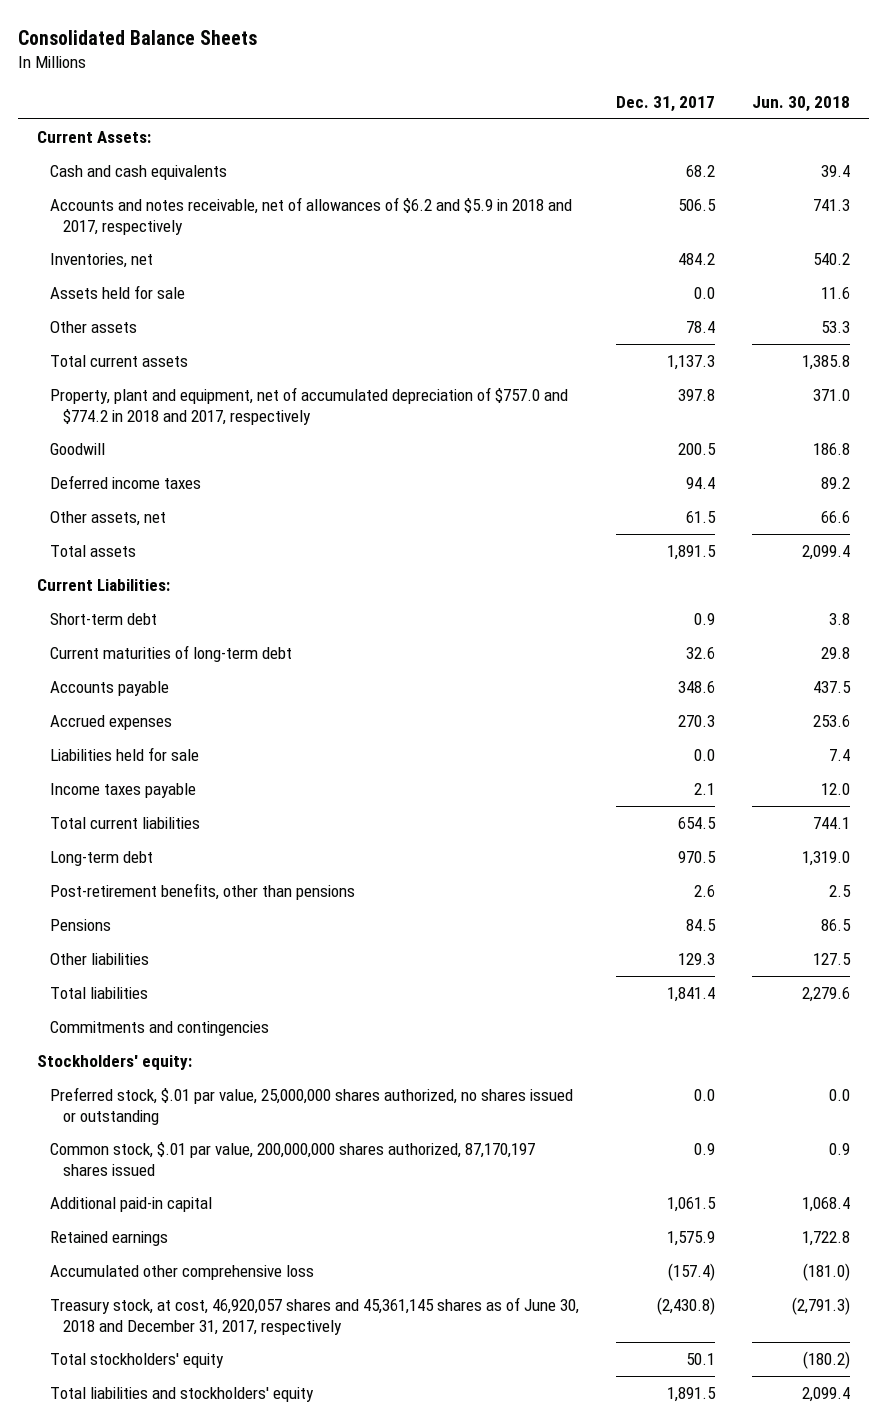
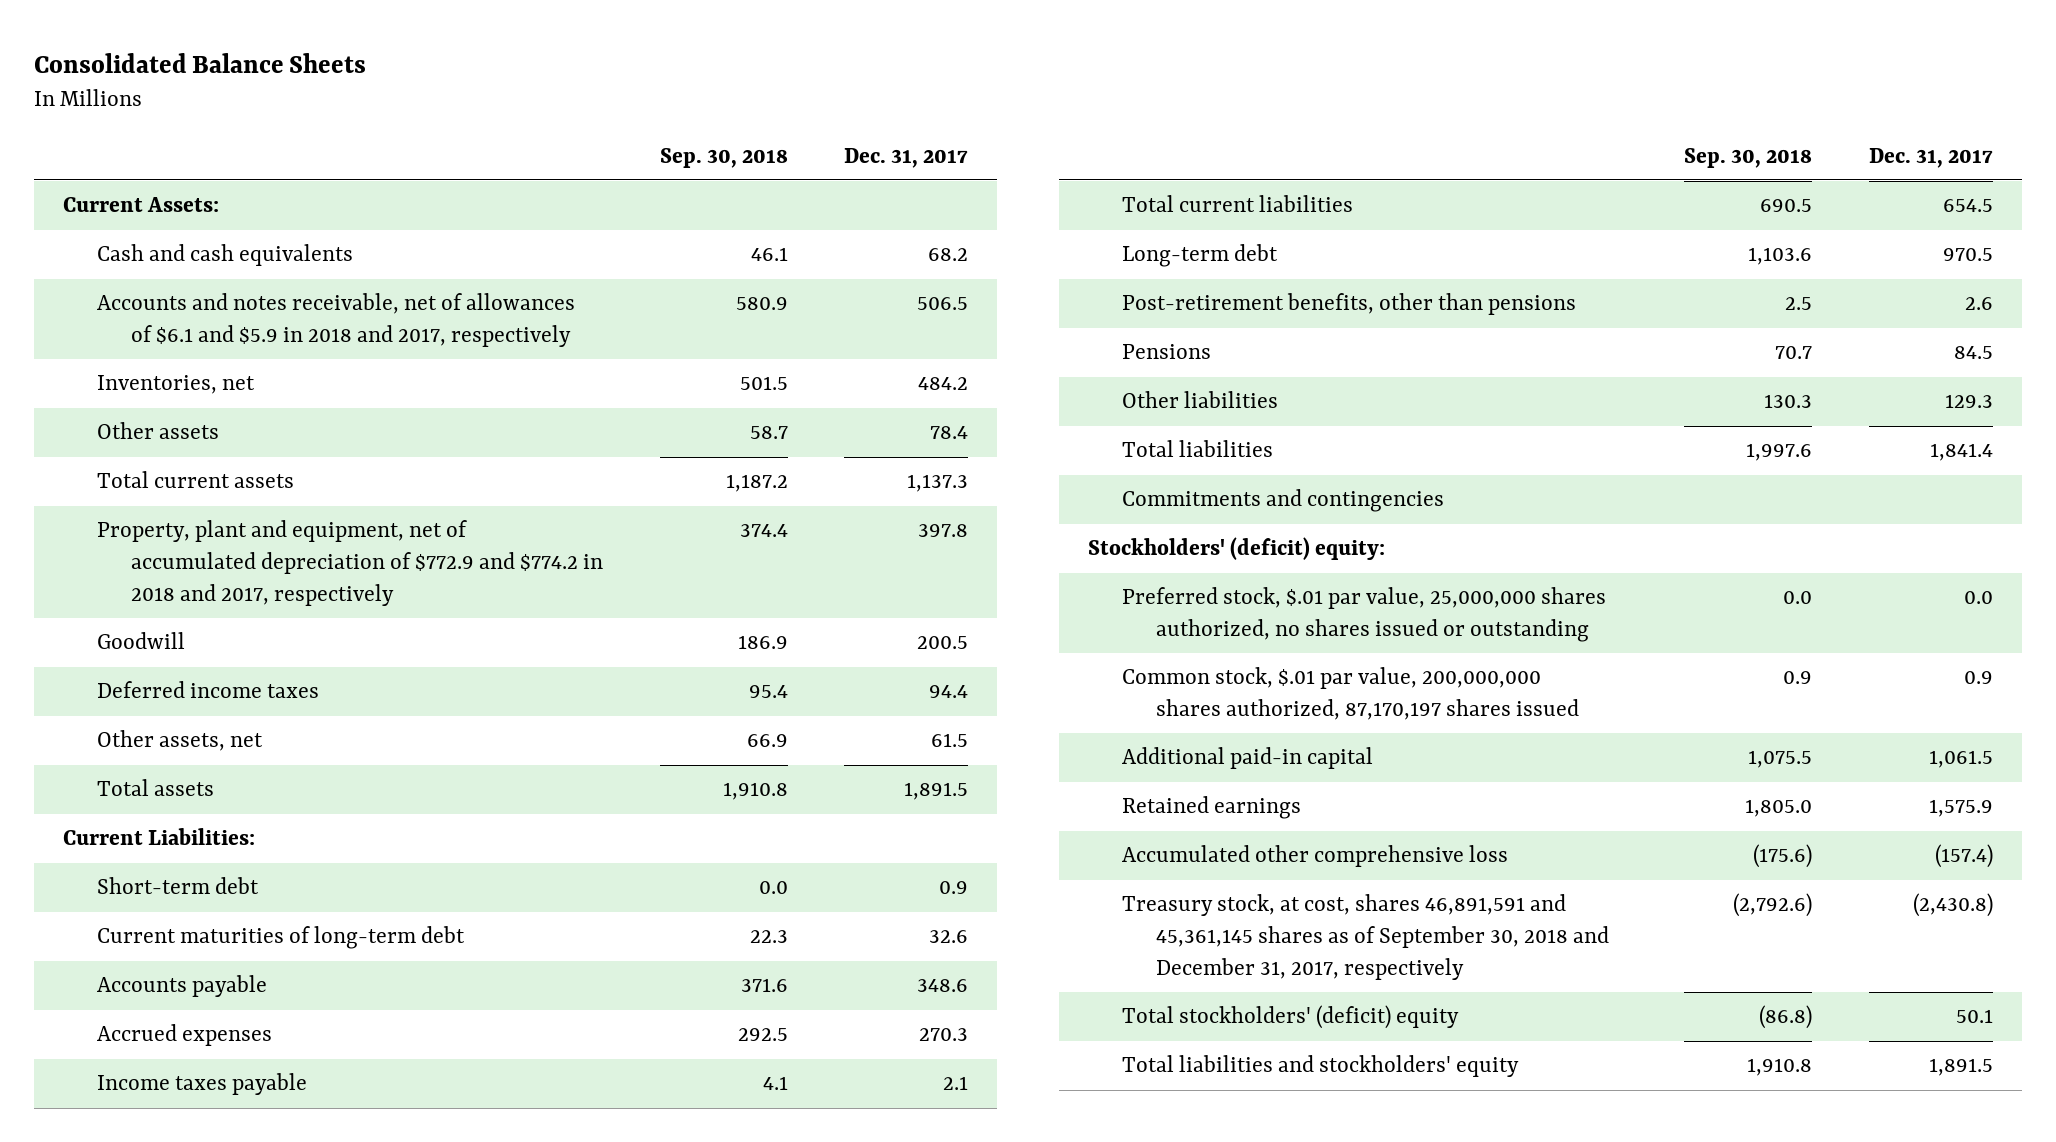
[752,95,851,112] Jun. 30, 2018 -> none
none -> [659,147,788,168] Sep. 30, 2018
[49,197,572,235] Accounts and notes receivable, net of allowances of $6.2 and $5.9 in 2018 and 2017, respectively -> [96,293,575,348] Accounts and notes receivable, net of allowances of $6.1 and $5.9 in 2018 and 2017, respectively
[49,285,185,300] Assets held for sale -> none
[49,387,568,425] Property, plant and equipment, net of accumulated depreciation of $757.0 and $774.2 in 2018 and 2017, respectively -> [96,520,603,606] Property, plant and equipment, net of accumulated depreciation of $772.9 and $774.2 in 2018 and 2017, respectively
[49,747,199,762] Liabilities held for sale -> none
[36,1055,192,1071] Stockholders' equity: -> [1087,537,1385,561] Stockholders' (deficit) equity:
[49,1297,579,1335] Treasury stock, at cost, 46,920,057 shares and 45,361,145 shares as of June 30, 2018 and December 31, 2017, respectively -> [1121,894,1609,980] Treasury stock, at cost, shares 46,891,591 and 45,361,145 shares as of September 30, 2018 and December 31, 2017, respectively
[49,1353,224,1369] Total stockholders' equity -> [1121,1005,1459,1030] Total stockholders' (deficit) equity

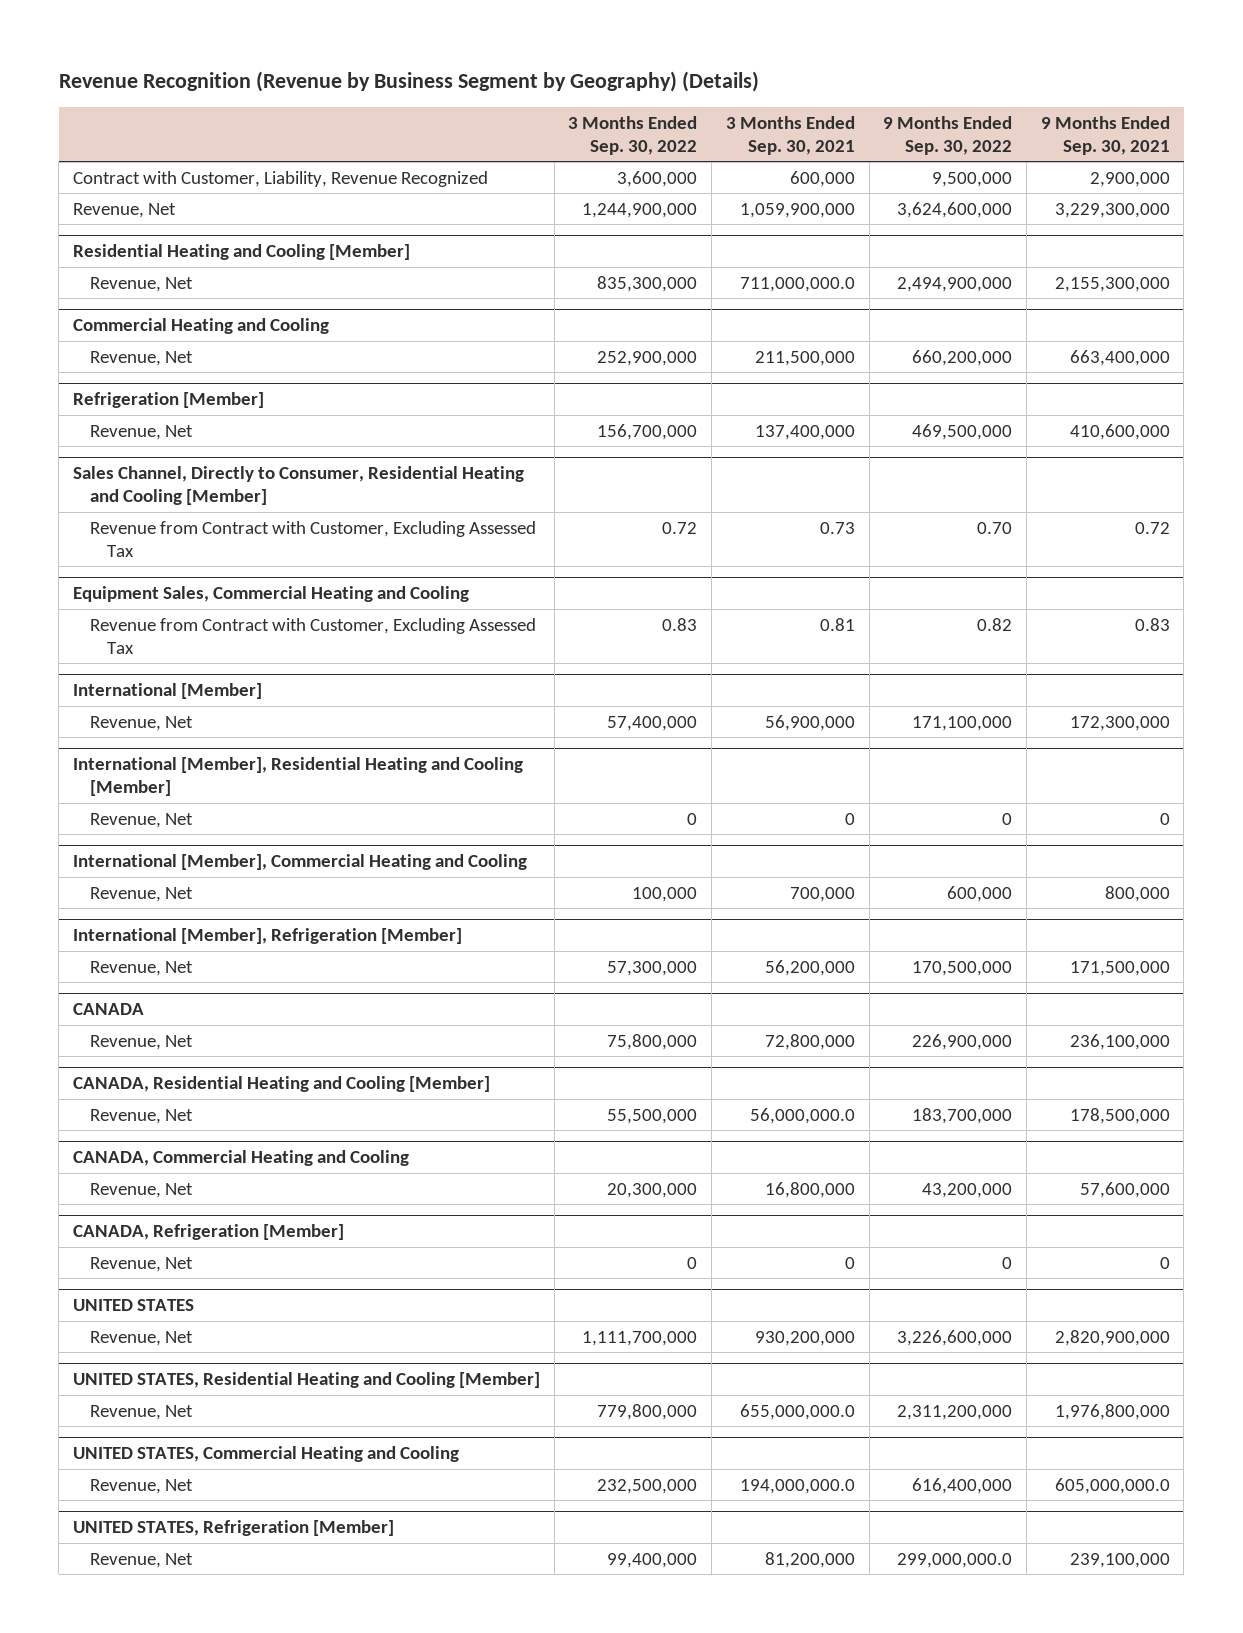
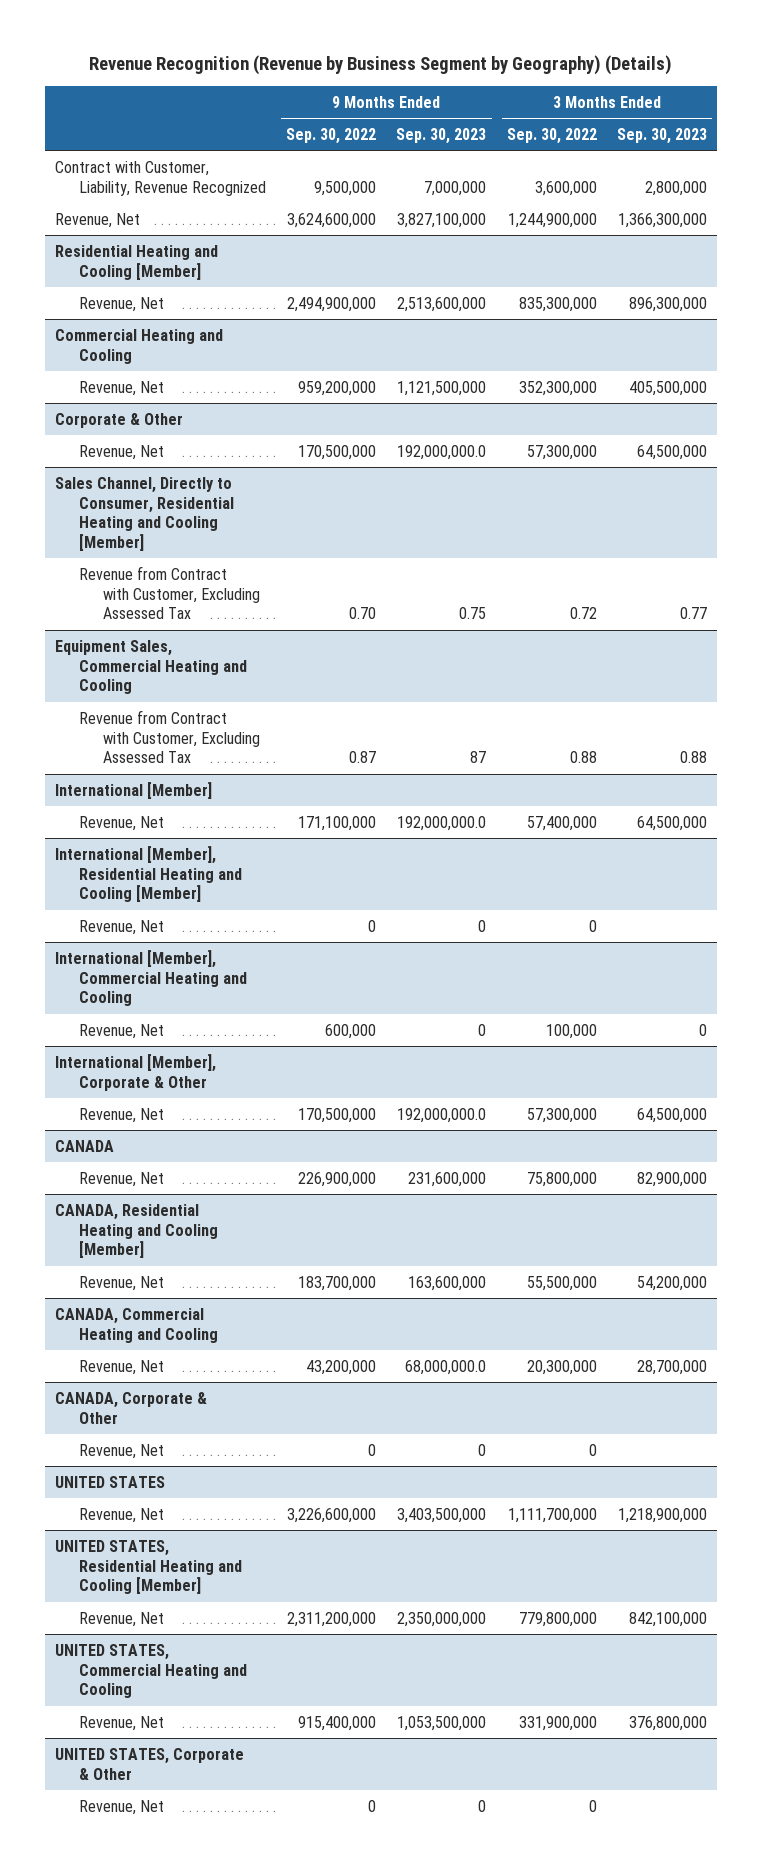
[725,115,855,156] 3 Months Ended Sep. 30, 2021 -> none
[1040,115,1170,156] 9 Months Ended Sep. 30, 2021 -> none
none -> [396,127,487,144] Sep. 30, 2023
none -> [616,127,707,144] Sep. 30, 2023
[72,392,264,409] Refrigeration [Member] -> none
[597,350,698,366] 252,900,000 -> [518,380,597,396] 352,300,000
[912,349,1013,366] 660,200,000 -> [298,380,377,396] 959,200,000
none -> [54,412,183,428] Corporate & Other
[597,423,698,440] 156,700,000 -> [526,444,597,460] 57,300,000
[912,423,1013,440] 469,500,000 -> [298,444,377,460] 170,500,000
[662,617,698,631] 0.83 -> [569,751,597,764] 0.88
[977,617,1013,631] 0.82 -> [349,751,377,764] 0.87
[72,928,462,945] International [Member], Refrigeration [Member] -> none
none -> [54,1053,216,1091] International [Member], Corporate & Other
[72,1224,344,1241] CANADA, Refrigeration [Member] -> none
none -> [54,1391,207,1424] CANADA, Corporate & Other
[72,1520,394,1537] UNITED STATES, Refrigeration [Member] -> none
[597,1478,698,1494] 232,500,000 -> [518,1715,597,1731] 331,900,000
[912,1477,1013,1494] 616,400,000 -> [298,1715,377,1731] 915,400,000
none -> [54,1747,244,1780] UNITED STATES, Corporate & Other
[607,1552,698,1568] 99,400,000 -> [588,1799,597,1812] 0
[897,1552,1013,1568] 299,000,000.0 -> [368,1799,377,1812] 0

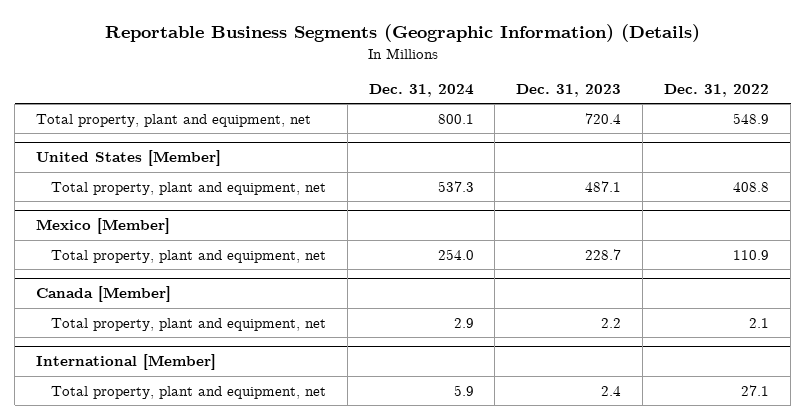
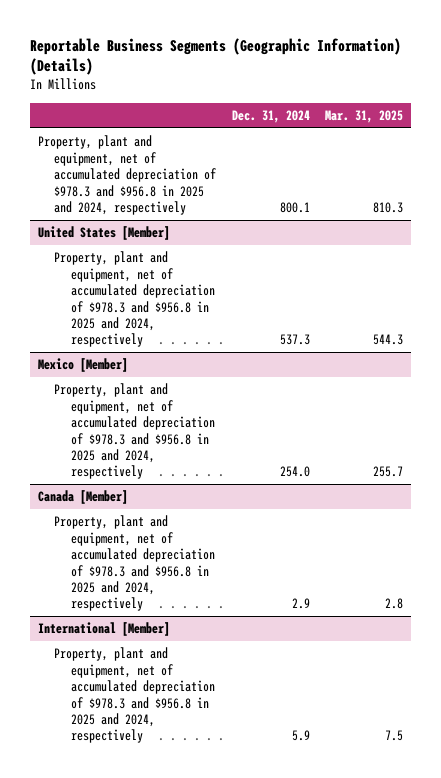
[516,83,622,97] Dec. 31, 2023 -> none
[664,83,770,97] Dec. 31, 2022 -> none
none -> [325,109,404,123] Mar. 31, 2025
[36,113,312,127] Total property, plant and equipment, net -> [37,135,217,215] Property, plant and equipment, net of accumulated depreciation of $978.3 and $956.8 in 2025 and 2024, respectively
[50,181,326,195] Total property, plant and equipment, net -> [54,251,215,348] Property, plant and equipment, net of accumulated depreciation of $978.3 and $956.8 in 2025 and 2024, respectively
[50,249,326,263] Total property, plant and equipment, net -> [54,383,215,480] Property, plant and equipment, net of accumulated depreciation of $978.3 and $956.8 in 2025 and 2024, respectively
[50,317,326,331] Total property, plant and equipment, net -> [54,515,215,612] Property, plant and equipment, net of accumulated depreciation of $978.3 and $956.8 in 2025 and 2024, respectively
[50,385,326,399] Total property, plant and equipment, net -> [54,647,215,744] Property, plant and equipment, net of accumulated depreciation of $978.3 and $956.8 in 2025 and 2024, respectively

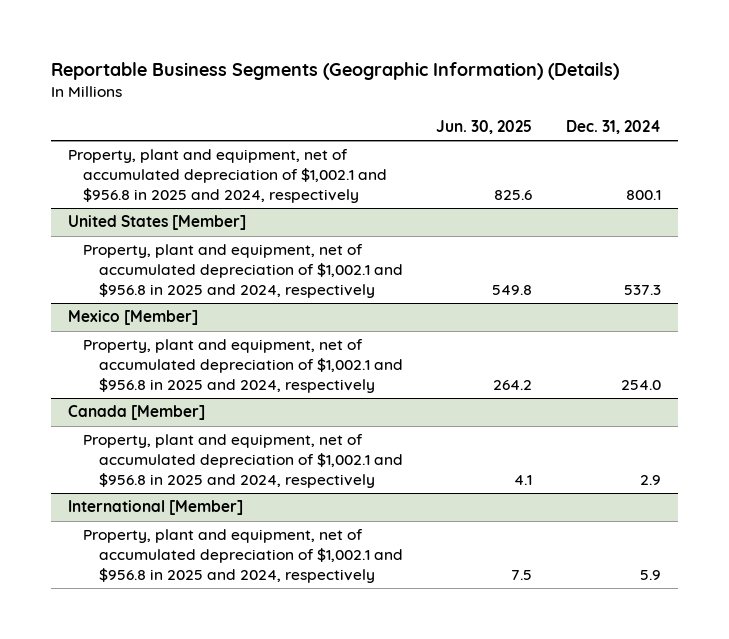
[325,109,404,123] Mar. 31, 2025 -> none
none -> [436,120,533,135] Jun. 30, 2025
[37,135,217,215] Property, plant and equipment, net of accumulated depreciation of $978.3 and $956.8 in 2025 and 2024, respectively -> [68,149,388,204] Property, plant and equipment, net of accumulated depreciation of $1,002.1 and $956.8 in 2025 and 2024, respectively
[54,251,215,348] Property, plant and equipment, net of accumulated depreciation of $978.3 and $956.8 in 2025 and 2024, respectively -> [83,244,403,299] Property, plant and equipment, net of accumulated depreciation of $1,002.1 and $956.8 in 2025 and 2024, respectively
[54,383,215,480] Property, plant and equipment, net of accumulated depreciation of $978.3 and $956.8 in 2025 and 2024, respectively -> [83,339,403,394] Property, plant and equipment, net of accumulated depreciation of $1,002.1 and $956.8 in 2025 and 2024, respectively
[54,515,215,612] Property, plant and equipment, net of accumulated depreciation of $978.3 and $956.8 in 2025 and 2024, respectively -> [83,434,403,489] Property, plant and equipment, net of accumulated depreciation of $1,002.1 and $956.8 in 2025 and 2024, respectively
[54,647,215,744] Property, plant and equipment, net of accumulated depreciation of $978.3 and $956.8 in 2025 and 2024, respectively -> [83,529,403,584] Property, plant and equipment, net of accumulated depreciation of $1,002.1 and $956.8 in 2025 and 2024, respectively

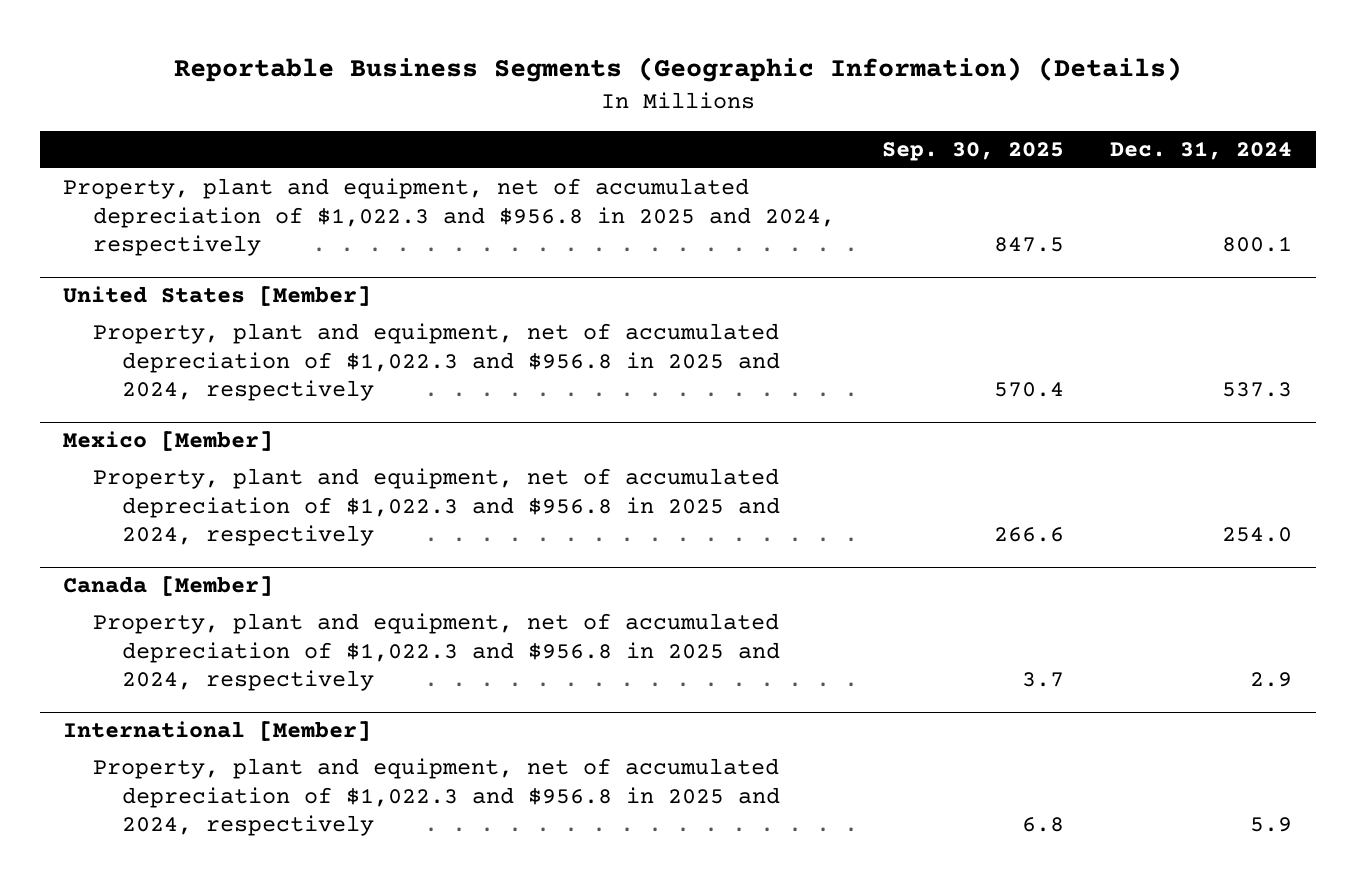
[436,120,533,135] Jun. 30, 2025 -> none
none -> [881,142,1064,162] Sep. 30, 2025
[68,149,388,204] Property, plant and equipment, net of accumulated depreciation of $1,002.1 and $956.8 in 2025 and 2024, respectively -> [63,178,835,257] Property, plant and equipment, net of accumulated depreciation of $1,022.3 and $956.8 in 2025 and 2024, respectively
[83,244,403,299] Property, plant and equipment, net of accumulated depreciation of $1,002.1 and $956.8 in 2025 and 2024, respectively -> [92,323,781,402] Property, plant and equipment, net of accumulated depreciation of $1,022.3 and $956.8 in 2025 and 2024, respectively
[83,339,403,394] Property, plant and equipment, net of accumulated depreciation of $1,002.1 and $956.8 in 2025 and 2024, respectively -> [92,468,781,547] Property, plant and equipment, net of accumulated depreciation of $1,022.3 and $956.8 in 2025 and 2024, respectively
[83,434,403,489] Property, plant and equipment, net of accumulated depreciation of $1,002.1 and $956.8 in 2025 and 2024, respectively -> [92,613,781,692] Property, plant and equipment, net of accumulated depreciation of $1,022.3 and $956.8 in 2025 and 2024, respectively
[83,529,403,584] Property, plant and equipment, net of accumulated depreciation of $1,002.1 and $956.8 in 2025 and 2024, respectively -> [92,758,781,837] Property, plant and equipment, net of accumulated depreciation of $1,022.3 and $956.8 in 2025 and 2024, respectively

